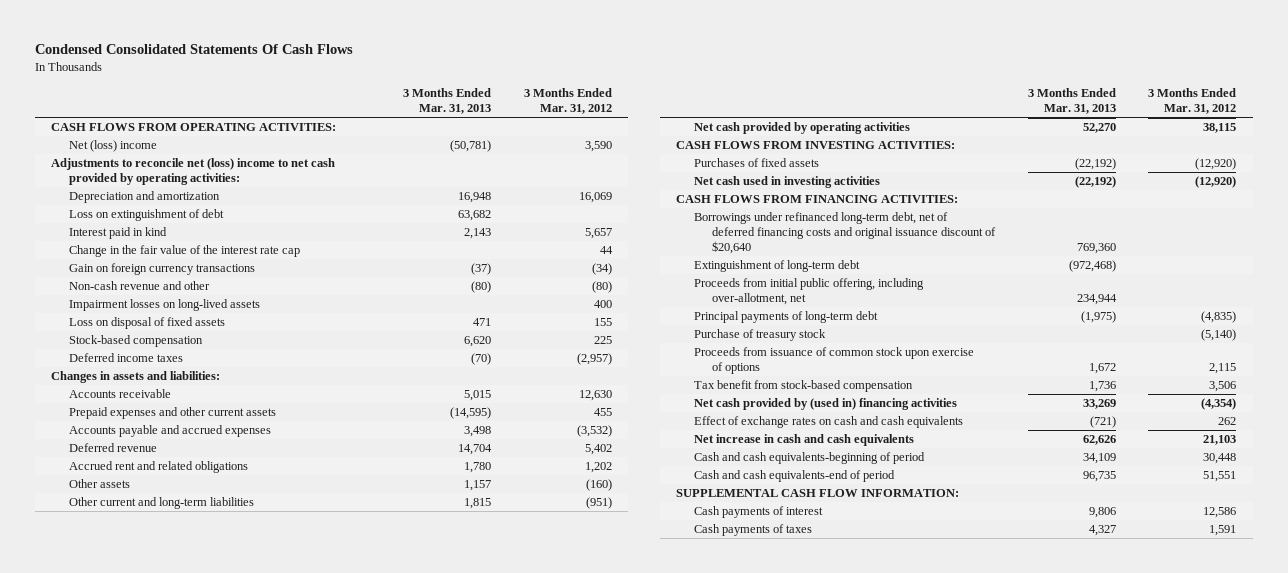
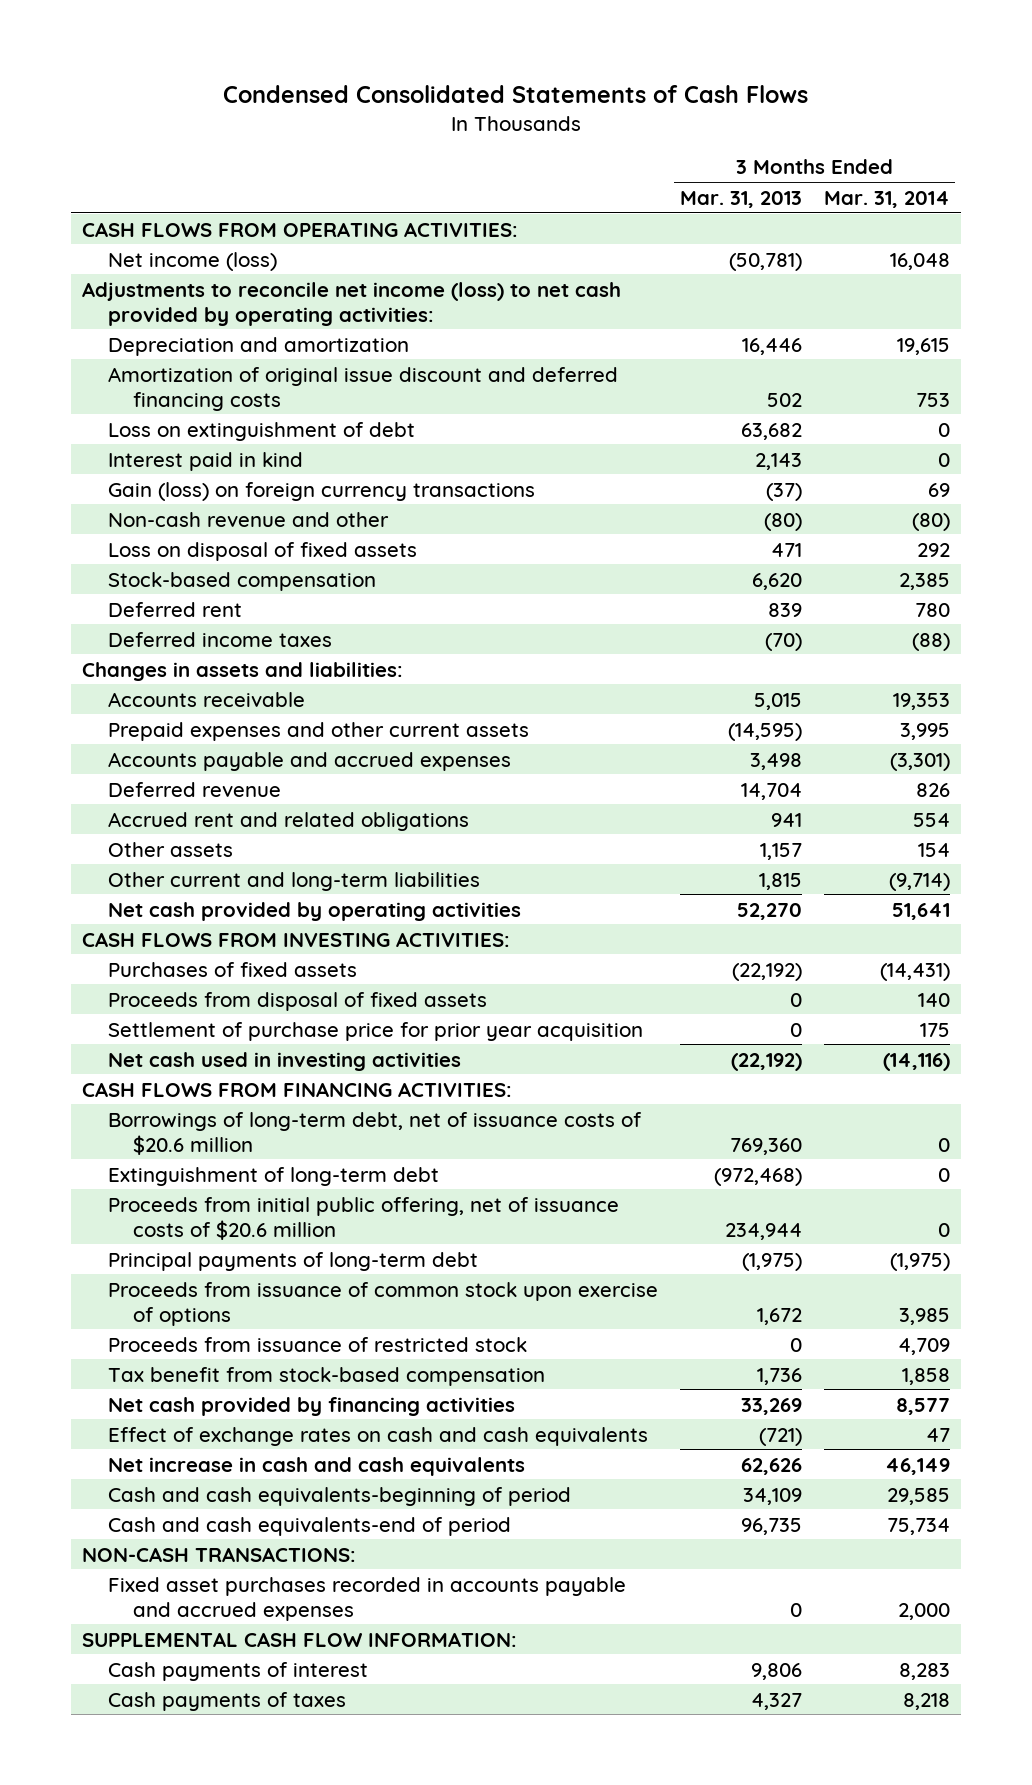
[34,44,353,55] Condensed Consolidated Statements Of Cash Flows -> [222,85,808,104] Condensed Consolidated Statements of Cash Flows
[523,88,612,115] 3 Months Ended Mar. 31, 2012 -> none
none -> [823,190,950,208] Mar. 31, 2014
[69,140,158,153] Net (loss) income -> [107,251,277,271] Net income (loss)
[51,158,336,186] Adjustments to reconcile net (loss) income to net cash provided by operating activities: -> [82,281,622,326] Adjustments to reconcile net income (loss) to net cash provided by operating activities:
[458,192,492,204] 16,948 -> [741,337,802,355] 16,446
none -> [107,366,618,411] Amortization of original issue discount and deferred financing costs
[69,245,301,258] Change in the fair value of the interest rate cap -> none
[69,263,256,276] Gain on foreign currency transactions -> [107,481,535,501] Gain (loss) on foreign currency transactions
[69,299,261,312] Impairment losses on long-lived assets -> none
none -> [107,601,242,617] Deferred rent
[464,462,492,474] 1,780 -> [770,812,802,827] 941
none -> [107,991,487,1011] Proceeds from disposal of fixed assets
none -> [107,1021,643,1041] Settlement of purchase price for prior year acquisition
[694,212,997,255] Borrowings under refinanced long-term debt, net of deferred financing costs and original issuance discount of $20,640 -> [107,1111,642,1155] Borrowings of long-term debt, net of issuance costs of $20.6 million
[694,278,925,306] Proceeds from initial public offering, including over-allotment, net -> [107,1196,619,1240] Proceeds from initial public offering, net of issuance costs of $20.6 million
[694,329,827,342] Purchase of treasury stock -> none
none -> [107,1336,527,1352] Proceeds from issuance of restricted stock
[694,398,958,411] Net cash provided by (used in) financing activities -> [107,1396,515,1416] Net cash provided by financing activities
none -> [82,1546,357,1562] NON-CASH TRANSACTIONS:
none -> [107,1576,626,1621] Fixed asset purchases recorded in accounts payable and accrued expenses

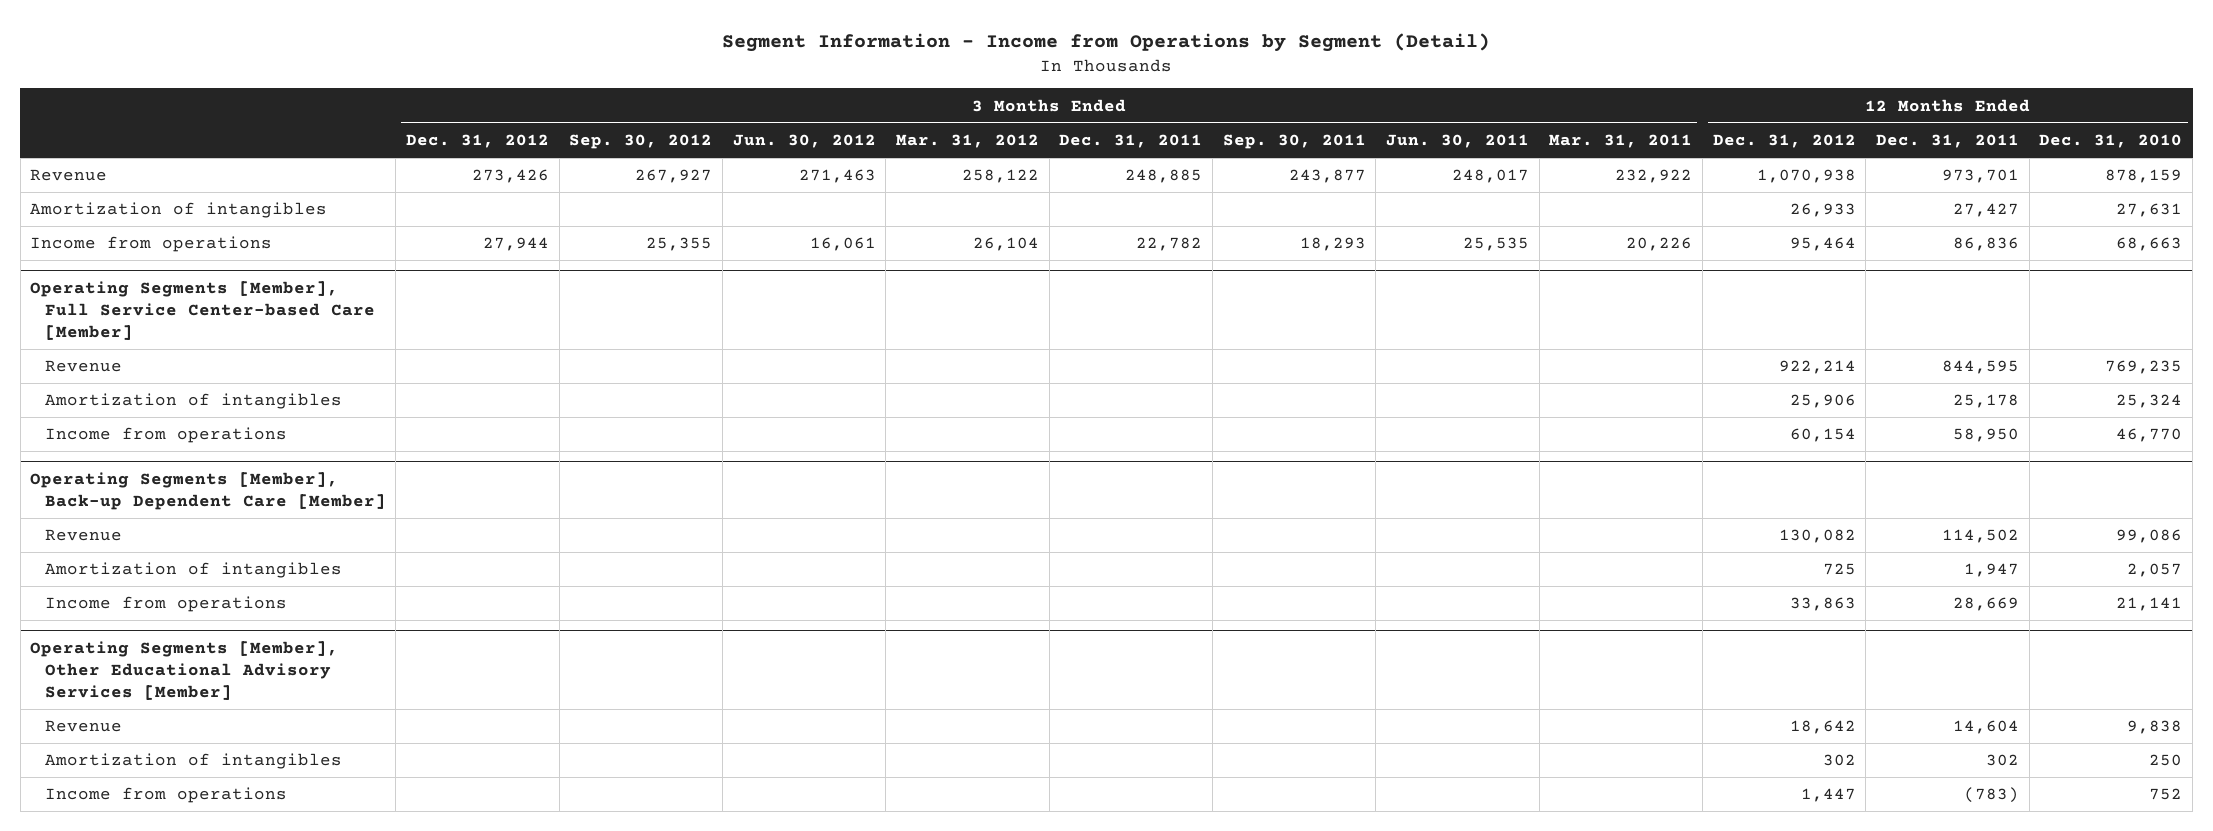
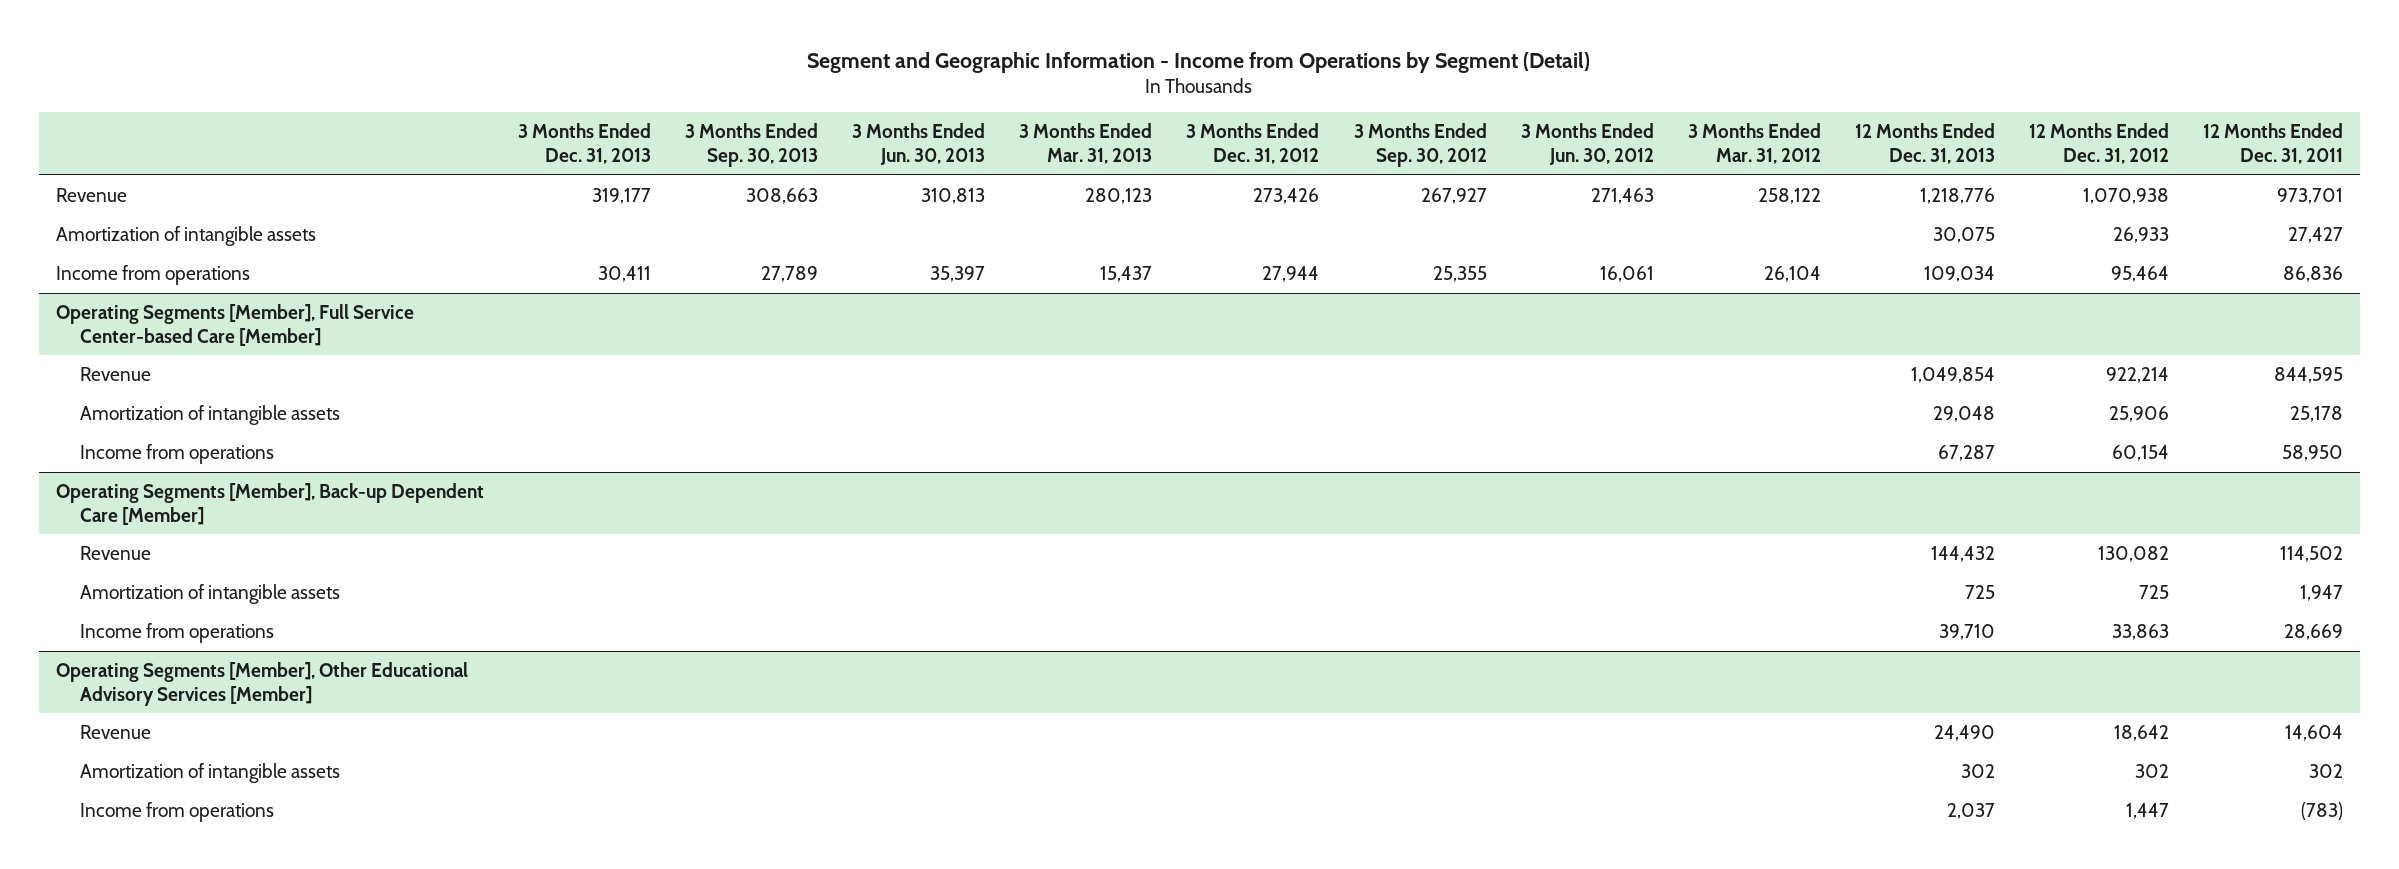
[722,33,1491,53] Segment Information - Income from Operations by Segment (Detail) -> [807,52,1591,74] Segment and Geographic Information - Income from Operations by Segment (Detail)
[1059,133,1203,148] Dec. 31, 2011 -> none
[1222,133,1366,149] Sep. 30, 2011 -> none
[1386,133,1530,148] Jun. 30, 2011 -> none
[1549,133,1693,148] Mar. 31, 2011 -> none
[2039,133,2183,148] Dec. 31, 2010 -> none
none -> [518,123,652,164] 3 Months Ended Dec. 31, 2013
none -> [685,123,819,167] 3 Months Ended Sep. 30, 2013
none -> [852,123,986,165] 3 Months Ended Jun. 30, 2013
none -> [1019,123,1153,164] 3 Months Ended Mar. 31, 2013
none -> [1854,123,1995,164] 12 Months Ended Dec. 31, 2013
[30,202,328,219] Amortization of intangibles -> [56,225,317,246] Amortization of intangible assets
[44,393,342,410] Amortization of intangibles -> [80,404,341,425] Amortization of intangible assets
[44,562,342,579] Amortization of intangibles -> [80,583,341,604] Amortization of intangible assets
[44,753,342,770] Amortization of intangibles -> [80,762,341,783] Amortization of intangible assets

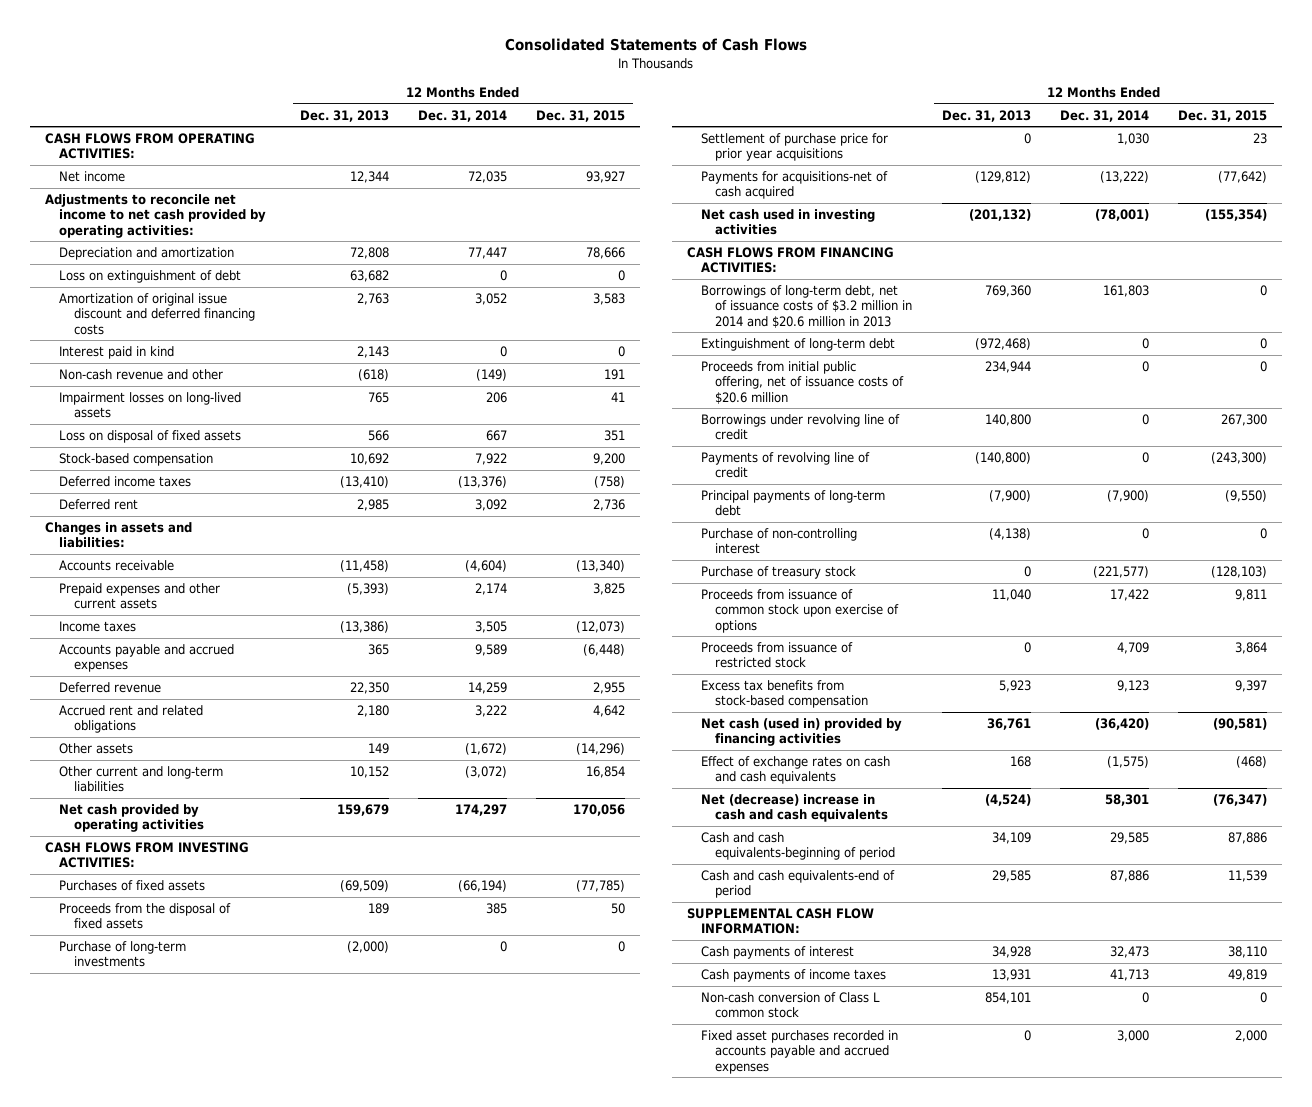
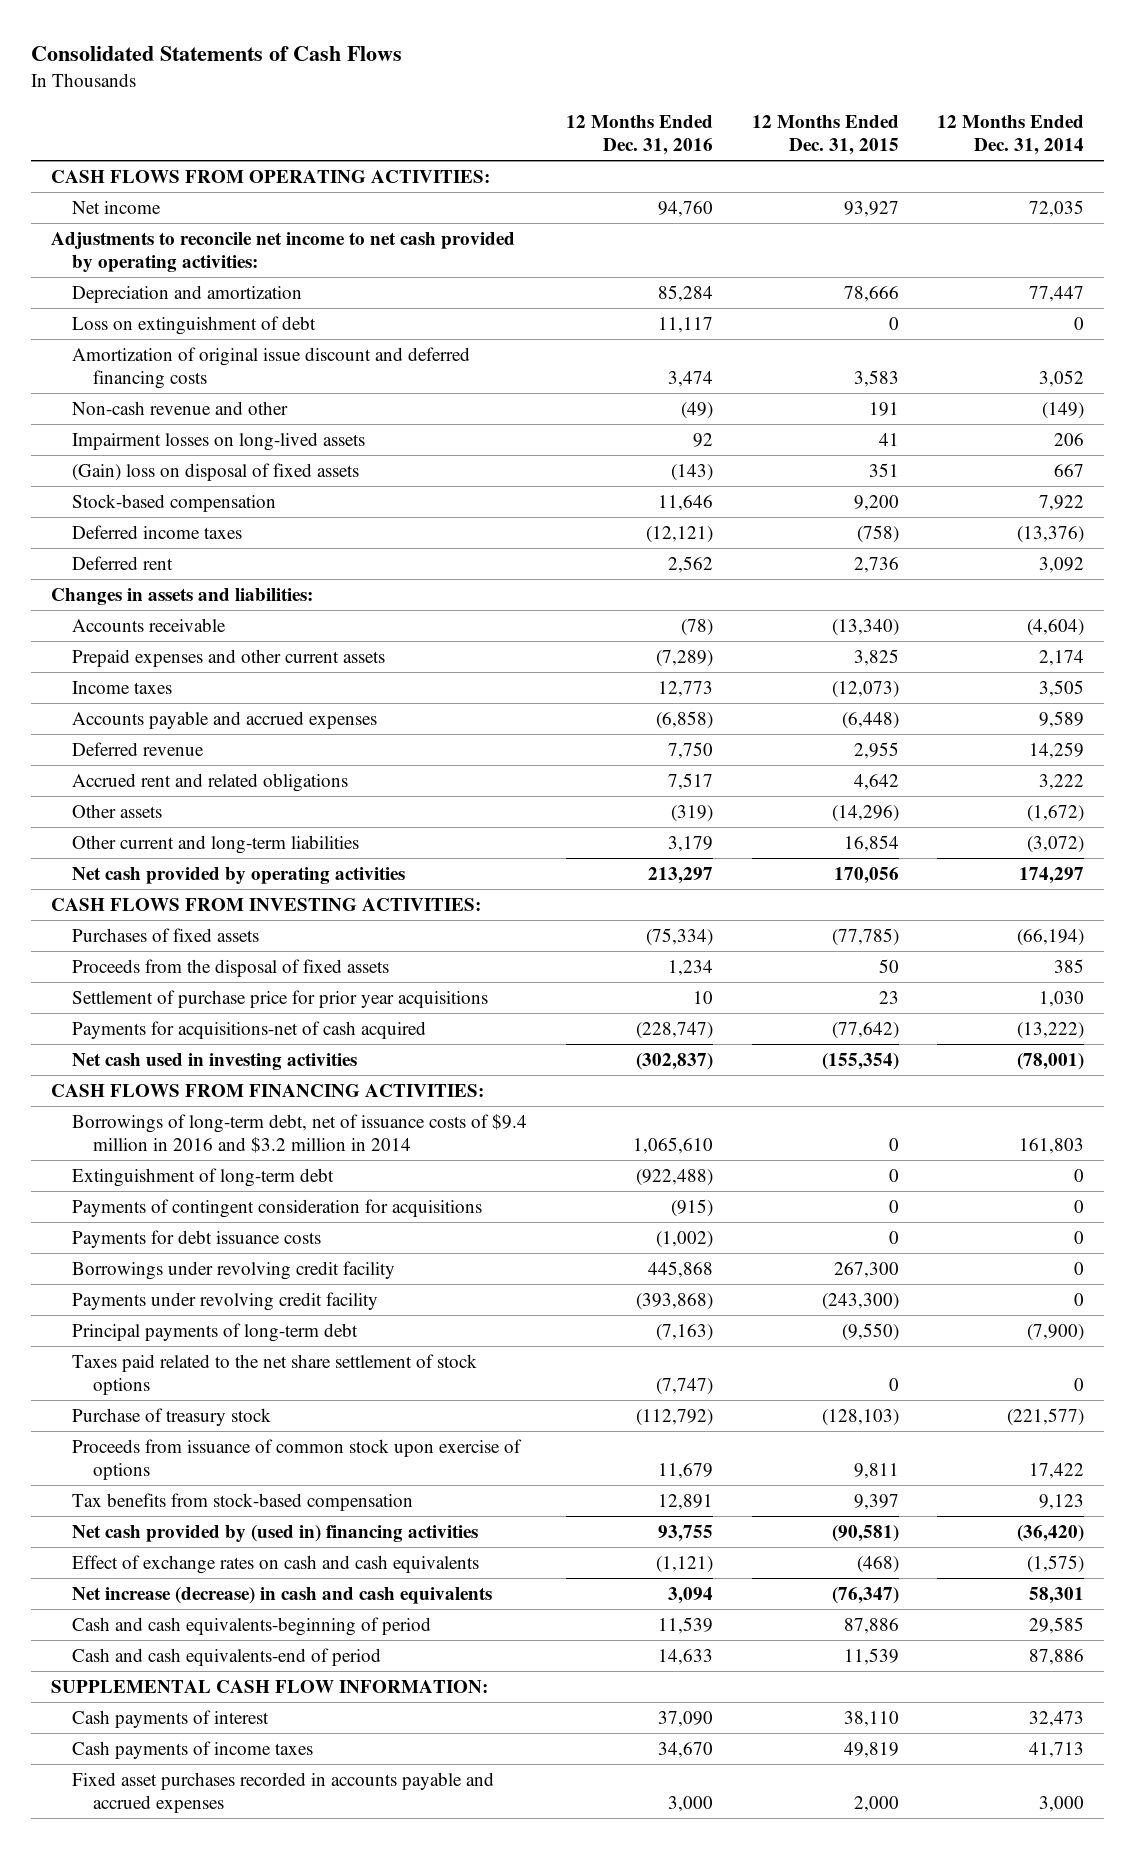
[299,109,389,122] Dec. 31, 2013 -> none
none -> [565,114,713,156] 12 Months Ended Dec. 31, 2016
[59,346,175,360] Interest paid in kind -> none
[59,430,242,444] Loss on disposal of fixed assets -> [71,462,359,481] (Gain) loss on disposal of fixed assets
[59,941,187,968] Purchase of long-term investments -> none
[701,285,913,328] Borrowings of long-term debt, net of issuance costs of $3.2 million in 2014 and $20.6 million in 2013 -> [71,1113,527,1154] Borrowings of long-term debt, net of issuance costs of $9.4 million in 2016 and $3.2 million in 2014
[701,361,905,404] Proceeds from initial public offering, net of issuance costs of $20.6 million -> none
none -> [71,1198,482,1218] Payments of contingent consideration for acquisitions
none -> [71,1229,321,1248] Payments for debt issuance costs
[701,414,901,441] Borrowings under revolving line of credit -> [71,1260,395,1280] Borrowings under revolving credit facility
[701,452,871,479] Payments of revolving line of credit -> [71,1291,378,1311] Payments under revolving credit facility
[701,528,858,555] Purchase of non-controlling interest -> [71,1353,477,1396] Taxes paid related to the net share settlement of stock options
[701,642,854,669] Proceeds from issuance of restricted stock -> none
[701,680,869,709] Excess tax benefits from stock-based compensation -> [71,1492,413,1511] Tax benefits from stock-based compensation
[701,718,903,747] Net cash (used in) provided by financing activities -> [71,1524,478,1542] Net cash provided by (used in) financing activities
[701,794,889,823] Net (decrease) increase in cash and cash equivalents -> [71,1586,492,1604] Net increase (decrease) in cash and cash equivalents
[701,992,881,1019] Non-cash conversion of Class L common stock -> none

